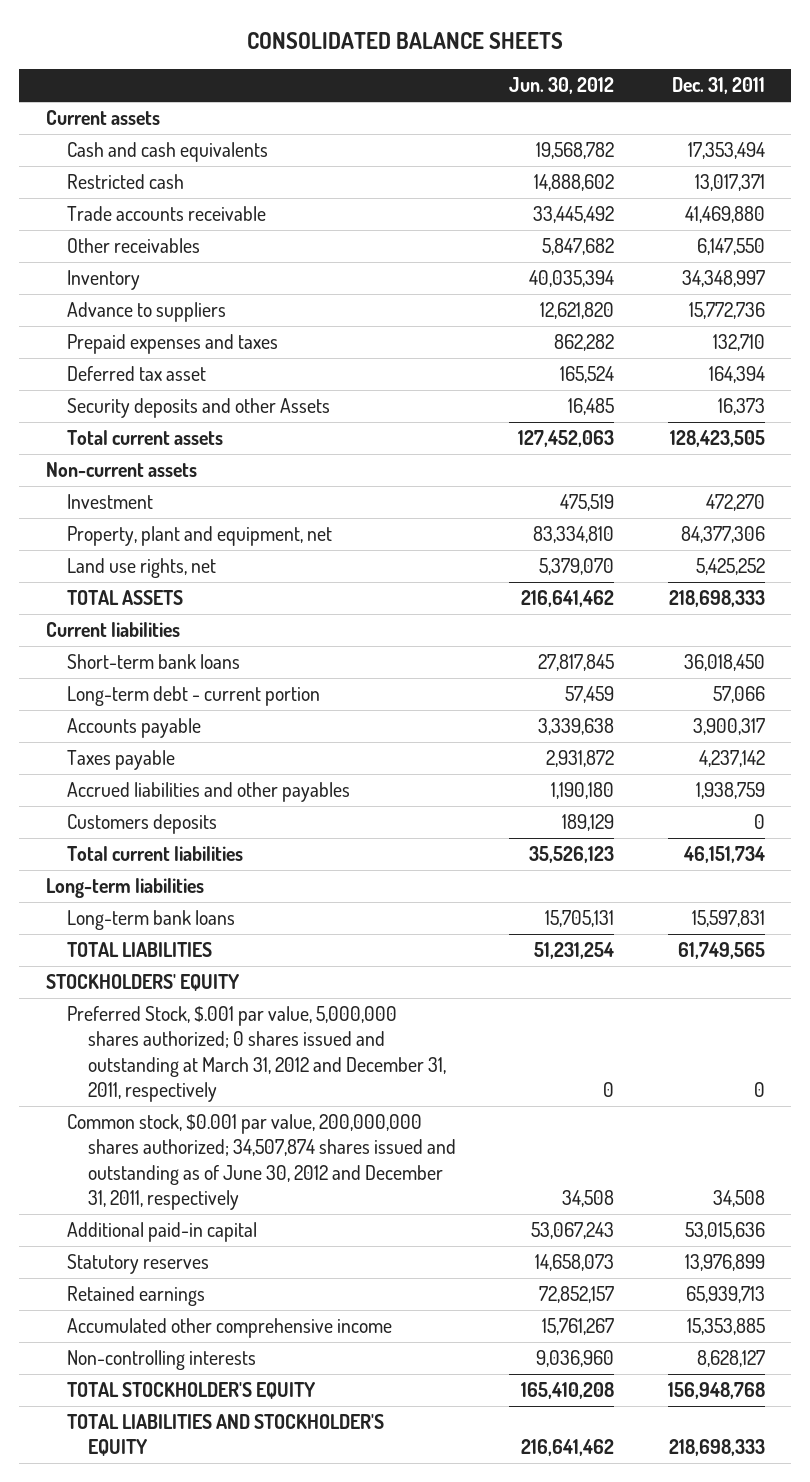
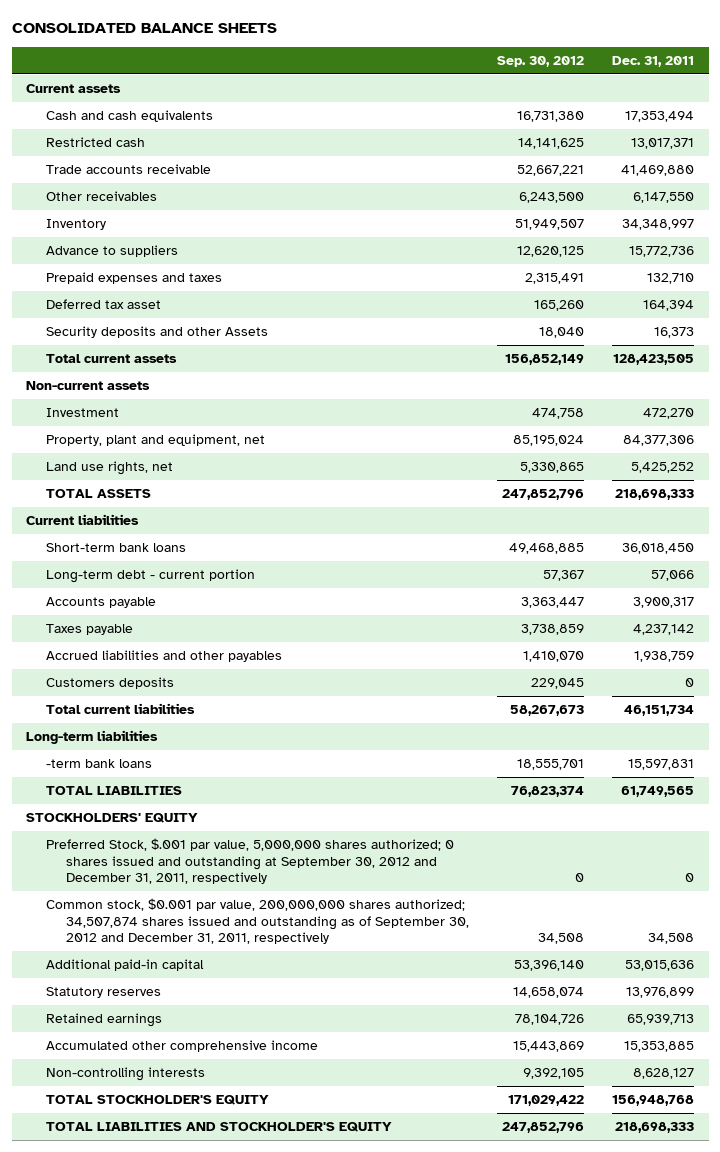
[509,77,615,95] Jun. 30, 2012 -> none
none -> [497,55,585,67] Sep. 30, 2012
[66,910,235,931] Long-term bank loans -> [45,759,152,769] -term bank loans
[66,1006,446,1102] Preferred Stock, $.001 par value, 5,000,000 shares authorized; 0 shares issued and outstanding at March 31, 2012 and December 31, 2011, respectively -> [45,838,454,885] Preferred Stock, $.001 par value, 5,000,000 shares authorized; 0 shares issued and outstanding at September 30, 2012 and December 31, 2011, respectively
[66,1114,456,1210] Common stock, $0.001 par value, 200,000,000 shares authorized; 34,507,874 shares issued and outstanding as of June 30, 2012 and December 31, 2011, respectively -> [45,898,469,945] Common stock, $0.001 par value, 200,000,000 shares authorized; 34,507,874 shares issued and outstanding as of September 30, 2012 and December 31, 2011, respectively

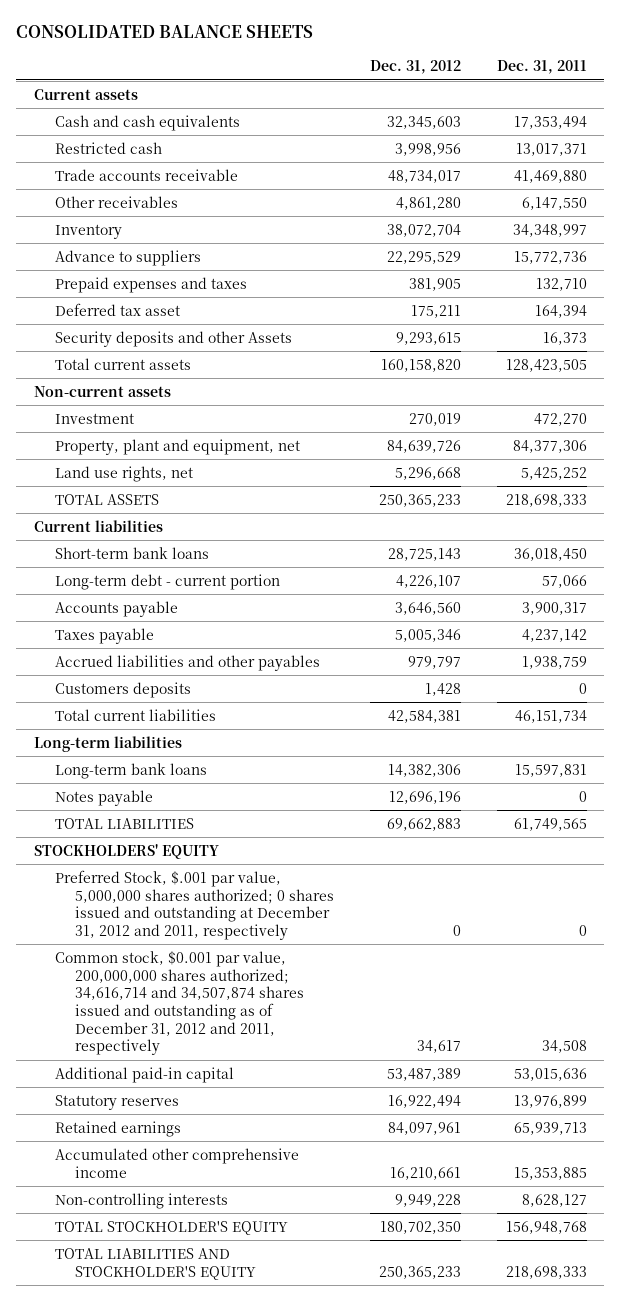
[497,55,585,67] Sep. 30, 2012 -> none
none -> [369,60,461,75] Dec. 31, 2012
[45,759,152,769] -term bank loans -> [54,762,207,779] Long-term bank loans
none -> [54,789,153,806] Notes payable
[45,838,454,885] Preferred Stock, $.001 par value, 5,000,000 shares authorized; 0 shares issued and outstanding at September 30, 2012 and December 31, 2011, respectively -> [54,869,335,941] Preferred Stock, $.001 par value, 5,000,000 shares authorized; 0 shares issued and outstanding at December 31, 2012 and 2011, respectively
[45,898,469,945] Common stock, $0.001 par value, 200,000,000 shares authorized; 34,507,874 shares issued and outstanding as of September 30, 2012 and December 31, 2011, respectively -> [54,950,305,1056] Common stock, $0.001 par value, 200,000,000 shares authorized; 34,616,714 and 34,507,874 shares issued and outstanding as of December 31, 2012 and 2011, respectively

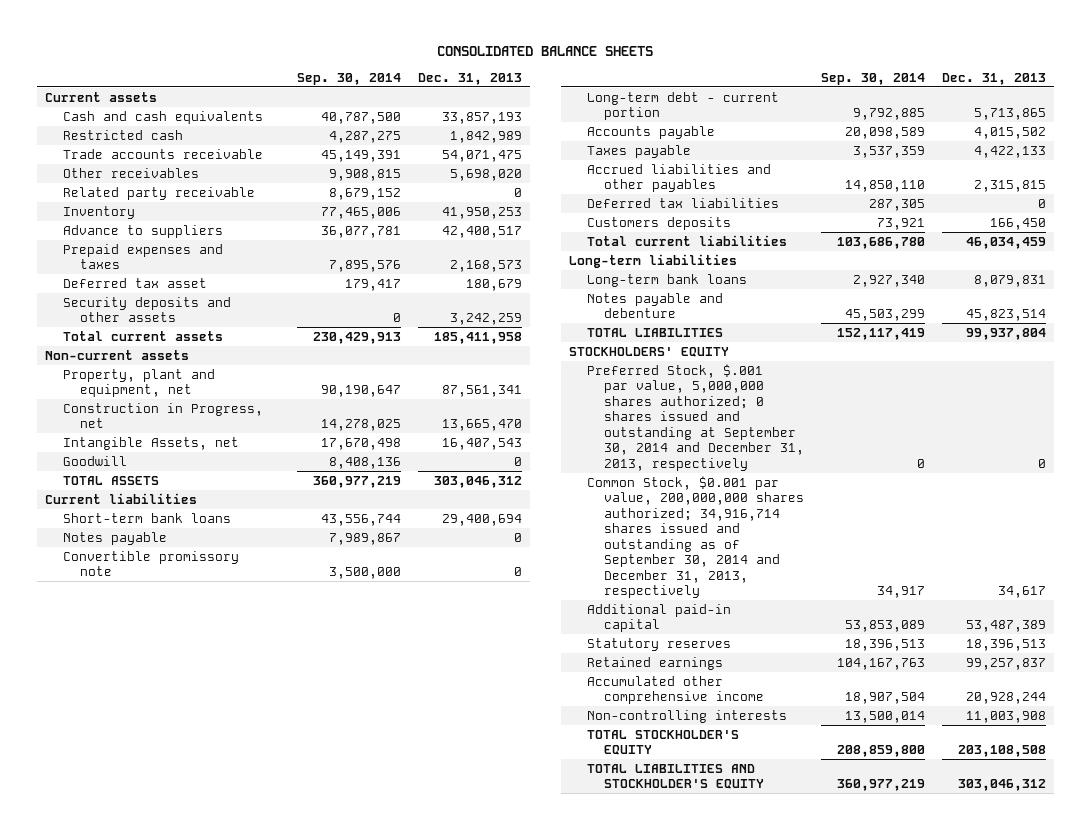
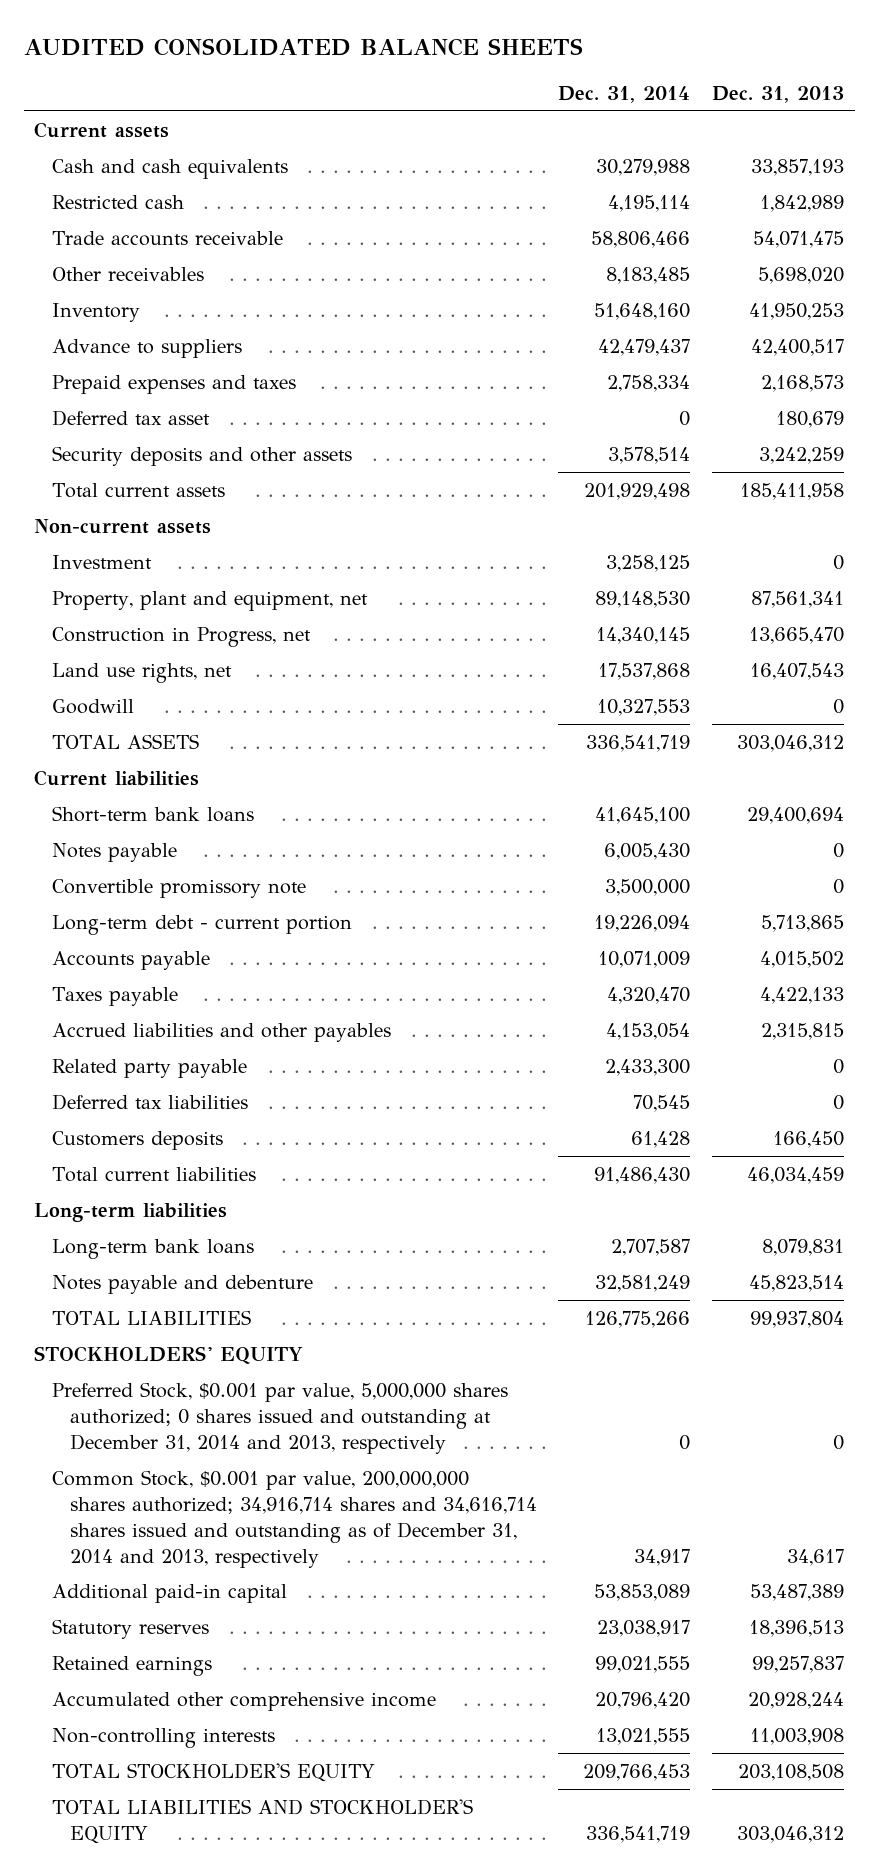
[437,45,654,56] CONSOLIDATED BALANCE SHEETS -> [23,38,583,57] AUDITED CONSOLIDATED BALANCE SHEETS
[296,72,401,85] Sep. 30, 2014 -> none
none -> [558,86,691,104] Dec. 31, 2014
[62,186,255,200] Related party receivable -> none
none -> [52,554,153,569] Investment
[62,436,239,450] Intangible Assets, net -> [52,662,233,683] Land use rights, net
none -> [52,1058,248,1078] Related party payable
[586,363,805,471] Preferred Stock, $.001 par value, 5,000,000 shares authorized; 0 shares issued and outstanding at September 30, 2014 and December 31, 2013, respectively -> [52,1381,509,1454] Preferred Stock, $0.001 par value, 5,000,000 shares authorized; 0 shares issued and outstanding at December 31, 2014 and 2013, respectively
[586,475,805,599] Common Stock, $0.001 par value, 200,000,000 shares authorized; 34,916,714 shares issued and outstanding as of September 30, 2014 and December 31, 2013, respectively -> [52,1469,537,1568] Common Stock, $0.001 par value, 200,000,000 shares authorized; 34,916,714 shares and 34,616,714 shares issued and outstanding as of December 31, 2014 and 2013, respectively

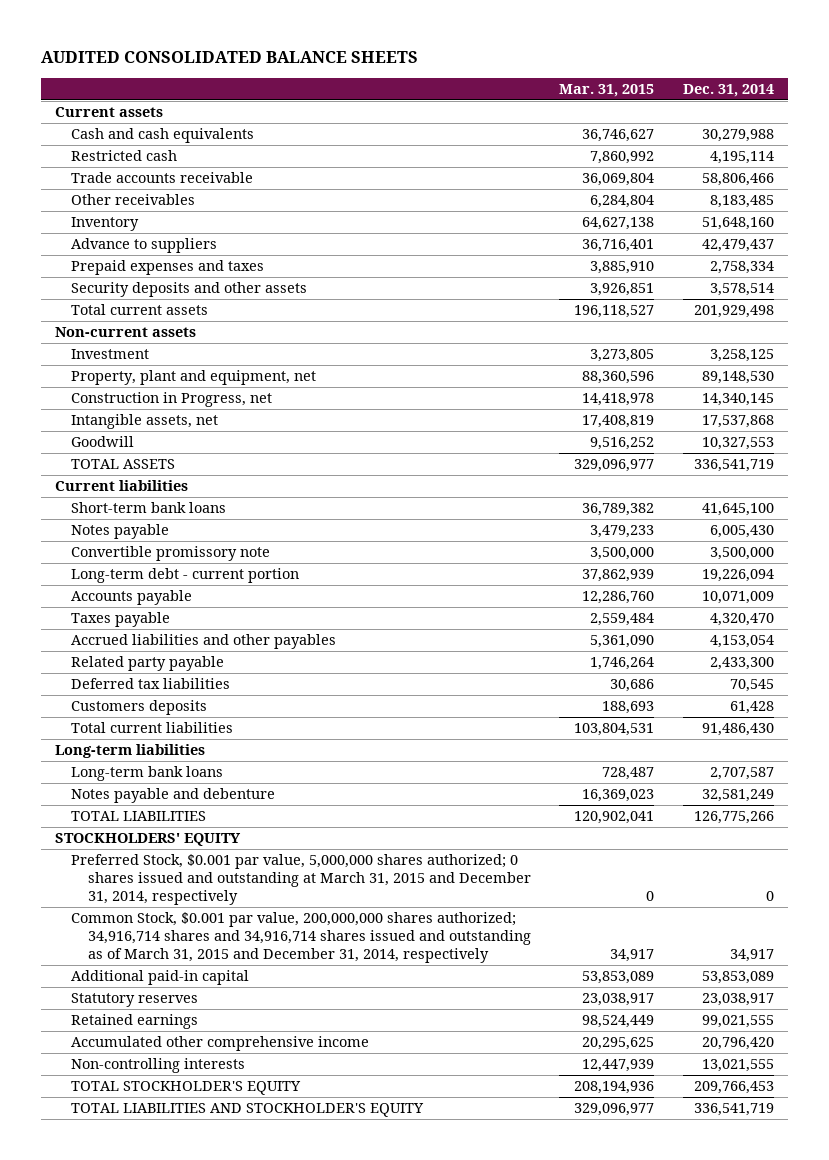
[711,86,844,104] Dec. 31, 2013 -> none
none -> [559,83,655,97] Mar. 31, 2015
[52,409,211,426] Deferred tax asset -> none
[52,662,233,683] Land use rights, net -> [71,414,219,430] Intangible assets, net
[52,1381,509,1454] Preferred Stock, $0.001 par value, 5,000,000 shares authorized; 0 shares issued and outstanding at December 31, 2014 and 2013, respectively -> [71,854,531,905] Preferred Stock, $0.001 par value, 5,000,000 shares authorized; 0 shares issued and outstanding at March 31, 2015 and December 31, 2014, respectively
[52,1469,537,1568] Common Stock, $0.001 par value, 200,000,000 shares authorized; 34,916,714 shares and 34,616,714 shares issued and outstanding as of December 31, 2014 and 2013, respectively -> [71,912,531,963] Common Stock, $0.001 par value, 200,000,000 shares authorized; 34,916,714 shares and 34,916,714 shares issued and outstanding as of March 31, 2015 and December 31, 2014, respectively

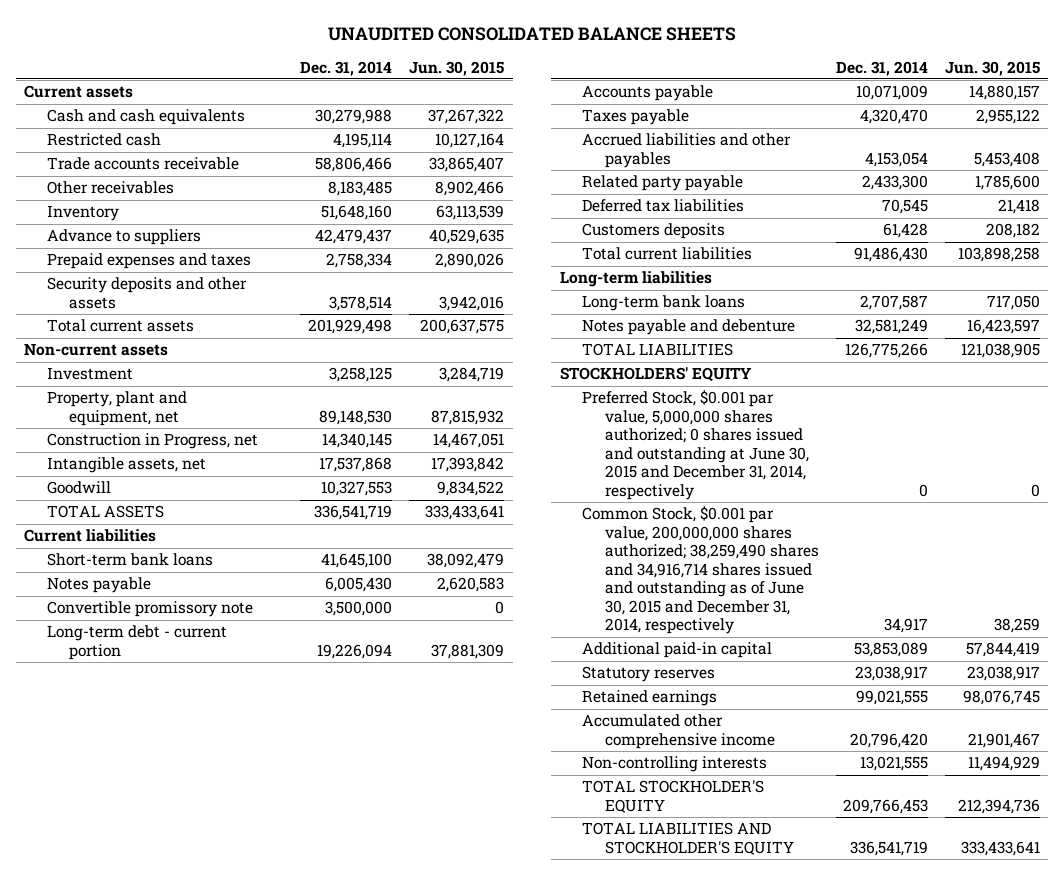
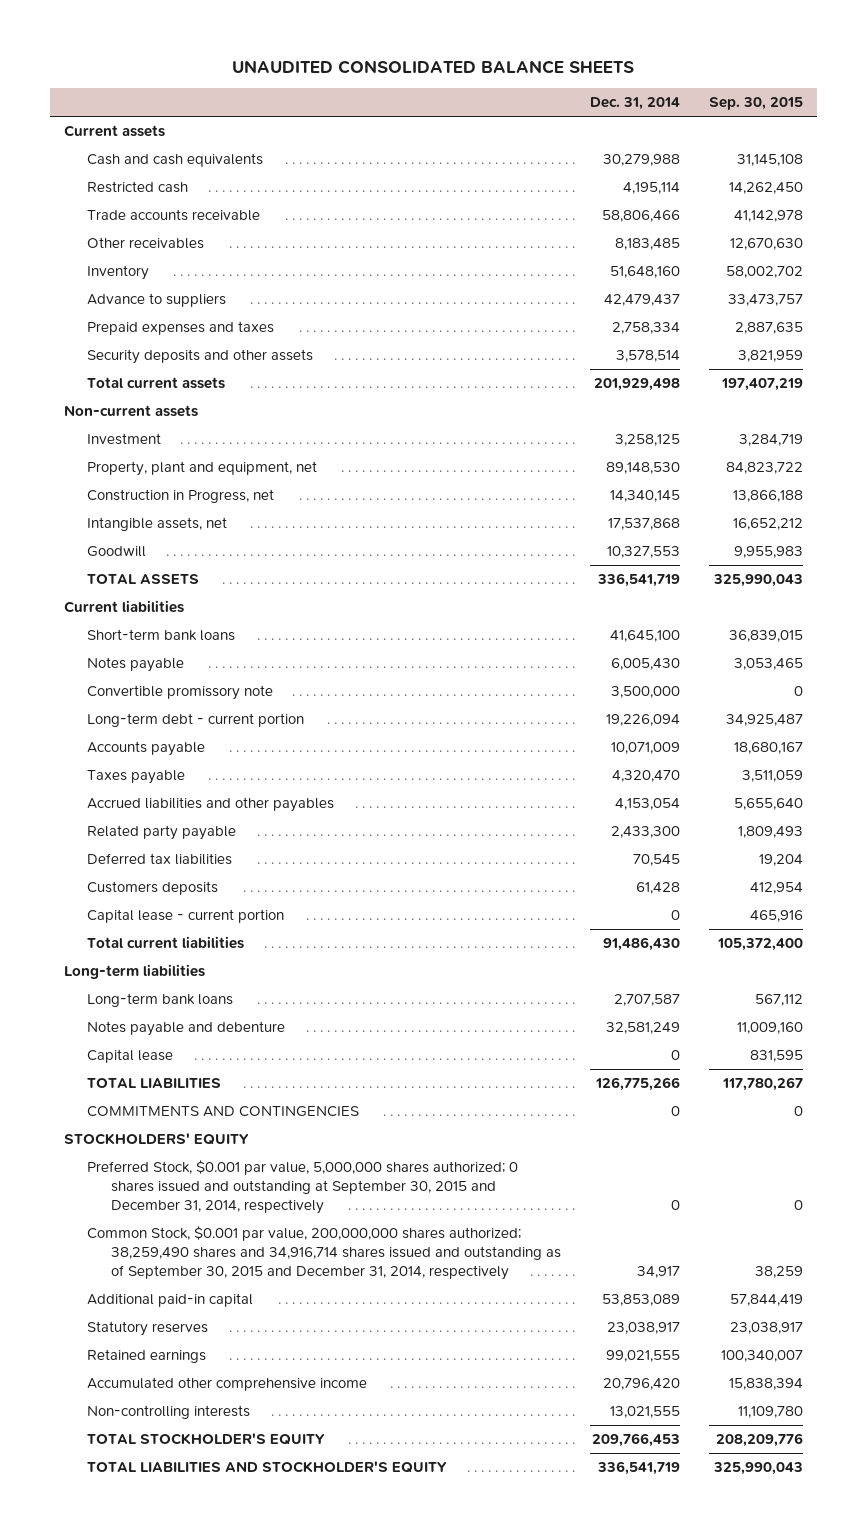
[409,60,505,76] Jun. 30, 2015 -> none
none -> [708,97,803,111] Sep. 30, 2015
none -> [87,909,285,924] Capital lease - current portion
none -> [87,1049,174,1064] Capital lease
none -> [87,1106,360,1118] COMMITMENTS AND CONTINGENCIES
[582,390,809,500] Preferred Stock, $0.001 par value, 5,000,000 shares authorized; 0 shares issued and outstanding at June 30, 2015 and December 31, 2014, respectively -> [87,1160,519,1215] Preferred Stock, $0.001 par value, 5,000,000 shares authorized; 0 shares issued and outstanding at September 30, 2015 and December 31, 2014, respectively
[582,506,819,635] Common Stock, $0.001 par value, 200,000,000 shares authorized; 38,259,490 shares and 34,916,714 shares issued and outstanding as of June 30, 2015 and December 31, 2014, respectively -> [87,1226,561,1281] Common Stock, $0.001 par value, 200,000,000 shares authorized; 38,259,490 shares and 34,916,714 shares issued and outstanding as of September 30, 2015 and December 31, 2014, respectively

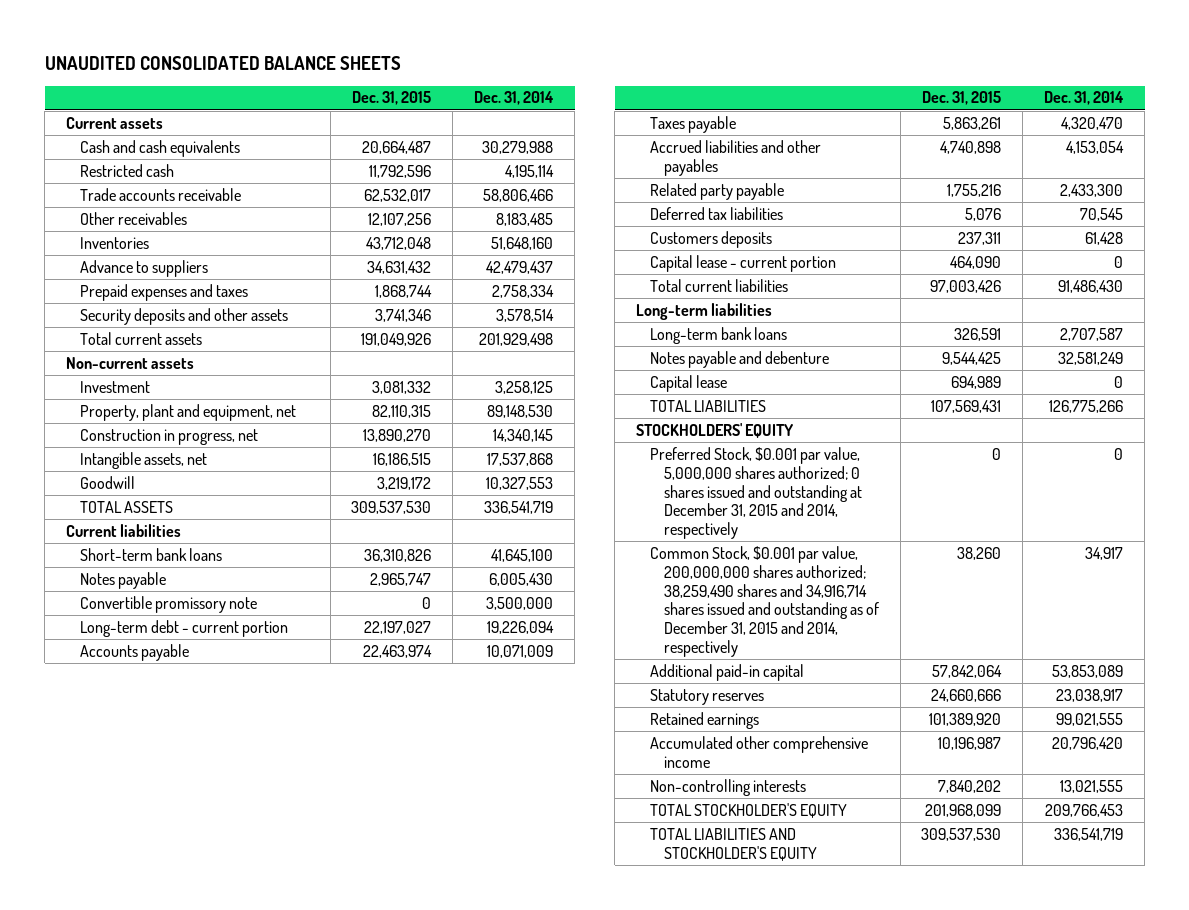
[708,97,803,111] Sep. 30, 2015 -> none
none -> [352,91,432,106] Dec. 31, 2015
[87,265,150,281] Inventory -> [79,236,149,249] Inventories
[87,489,275,504] Construction in Progress, net -> [79,428,258,445] Construction in progress, net
[87,1106,360,1118] COMMITMENTS AND CONTINGENCIES -> none
[87,1160,519,1215] Preferred Stock, $0.001 par value, 5,000,000 shares authorized; 0 shares issued and outstanding at September 30, 2015 and December 31, 2014, respectively -> [649,446,862,540] Preferred Stock, $0.001 par value, 5,000,000 shares authorized; 0 shares issued and outstanding at December 31, 2015 and 2014, respectively
[87,1226,561,1281] Common Stock, $0.001 par value, 200,000,000 shares authorized; 38,259,490 shares and 34,916,714 shares issued and outstanding as of September 30, 2015 and December 31, 2014, respectively -> [649,545,879,658] Common Stock, $0.001 par value, 200,000,000 shares authorized; 38,259,490 shares and 34,916,714 shares issued and outstanding as of December 31, 2015 and 2014, respectively

